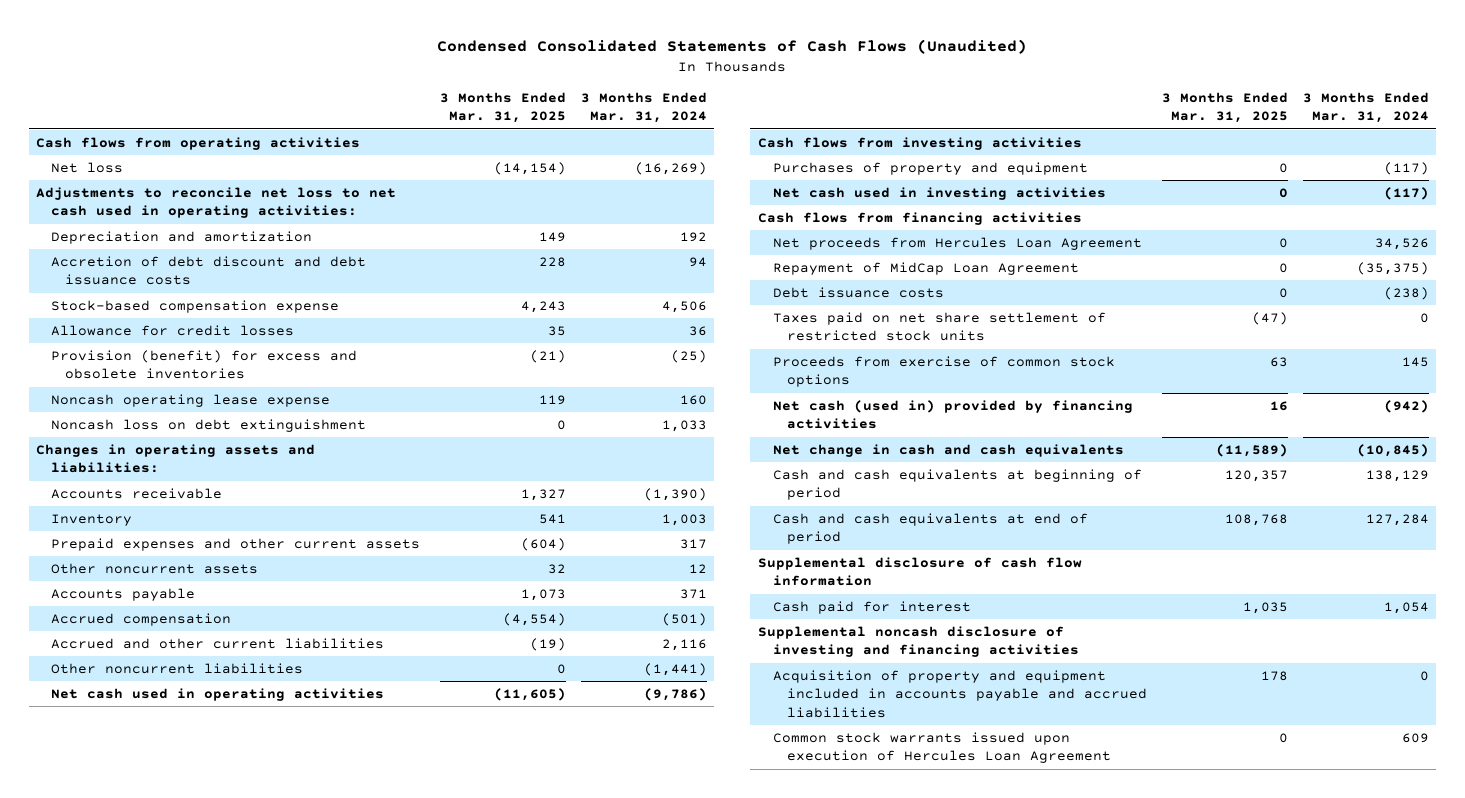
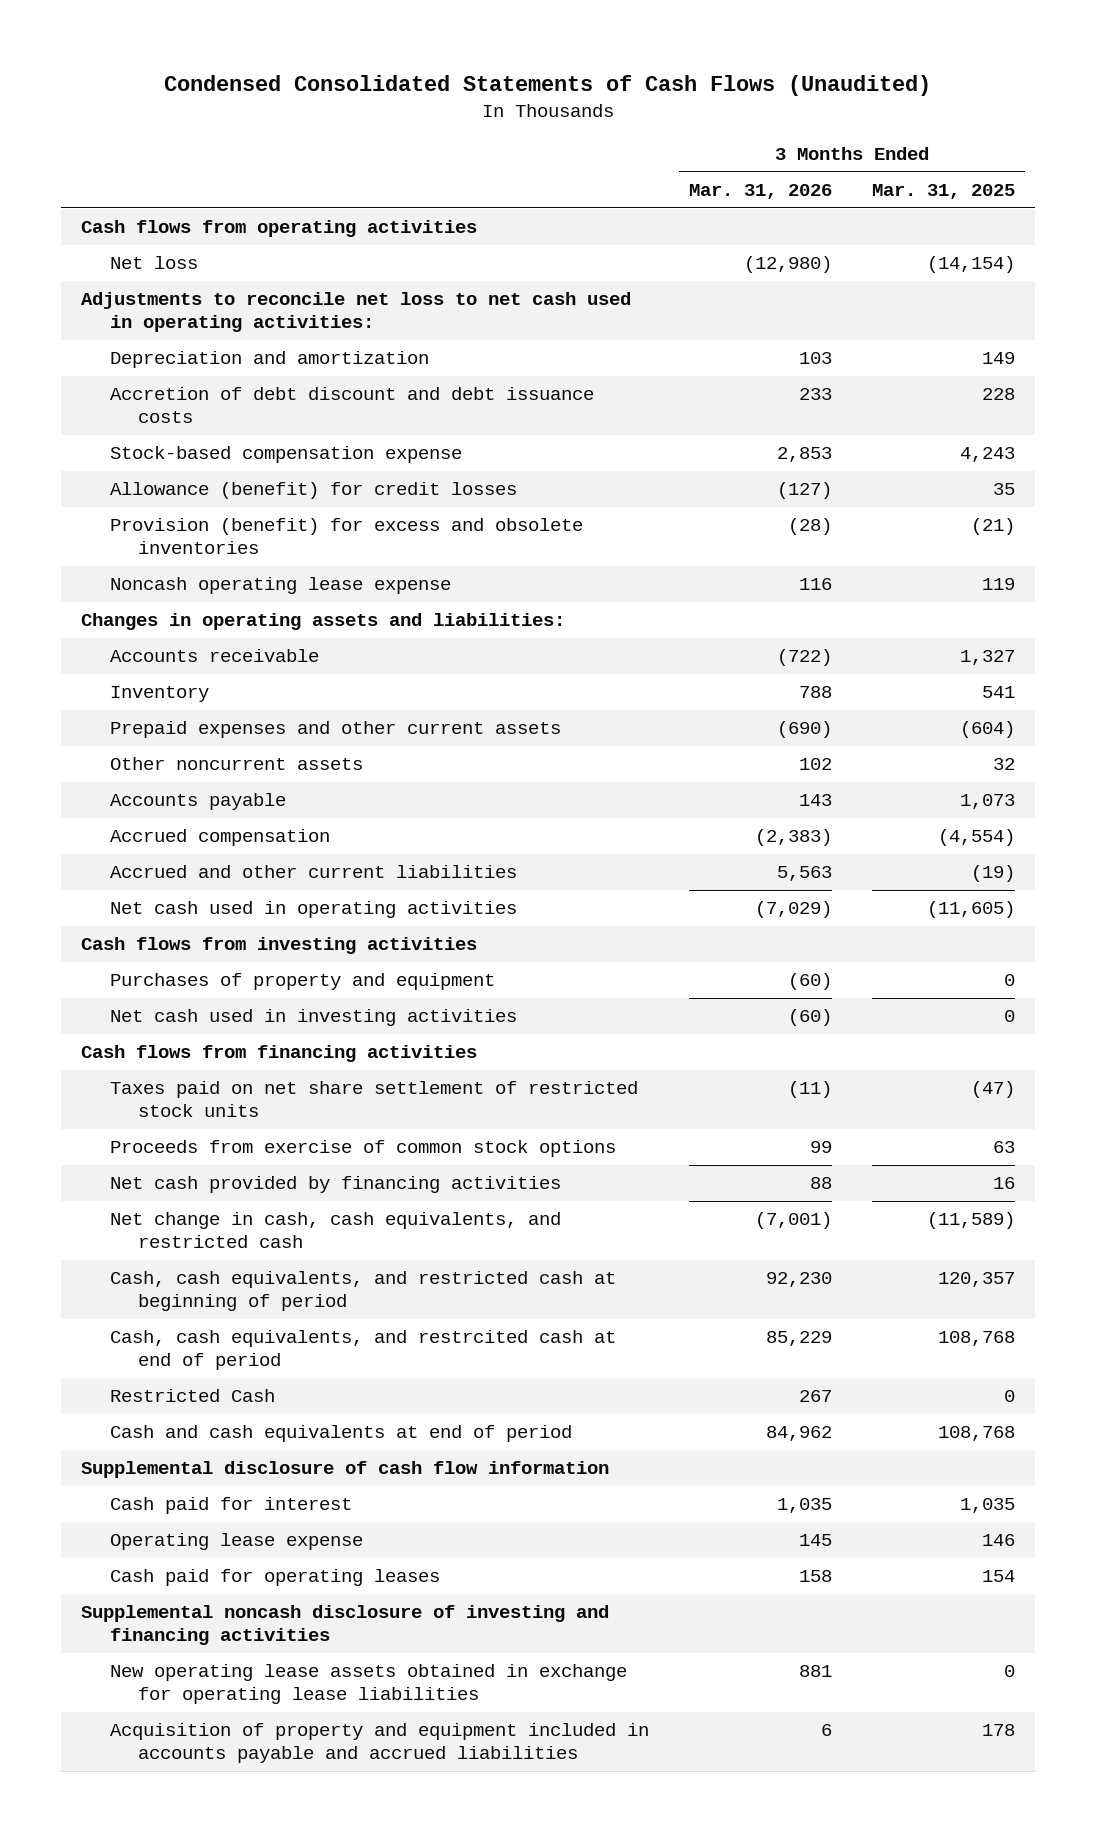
[580,91,707,124] 3 Months Ended Mar. 31, 2024 -> none
none -> [688,184,832,200] Mar. 31, 2026
[50,324,294,336] Allowance for credit losses -> [109,482,517,500] Allowance (benefit) for credit losses
[50,418,366,432] Noncash loss on debt extinguishment -> none
[50,662,303,674] Other noncurrent liabilities -> none
[772,236,1142,250] Net proceeds from Hercules Loan Agreement -> none
[772,261,1079,275] Repayment of MidCap Loan Agreement -> none
[772,286,944,298] Debt issuance costs -> none
[772,399,1133,430] Net cash (used in) provided by financing activities -> [109,1176,561,1194] Net cash provided by financing activities
[772,443,1124,457] Net change in cash and cash equivalents -> [109,1212,561,1249] Net change in cash, cash equivalents, and restricted cash
[772,468,1142,501] Cash and cash equivalents at beginning of period -> [109,1271,616,1312] Cash, cash equivalents, and restricted cash at beginning of period
none -> [109,1330,616,1371] Cash, cash equivalents, and restrcited cash at end of period
none -> [109,1389,275,1403] Restricted Cash
none -> [109,1533,363,1551] Operating lease expense
none -> [109,1569,440,1587] Cash paid for operating leases
none -> [109,1664,627,1705] New operating lease assets obtained in exchange for operating lease liabilities
[772,731,1112,764] Common stock warrants issued upon execution of Hercules Loan Agreement -> none

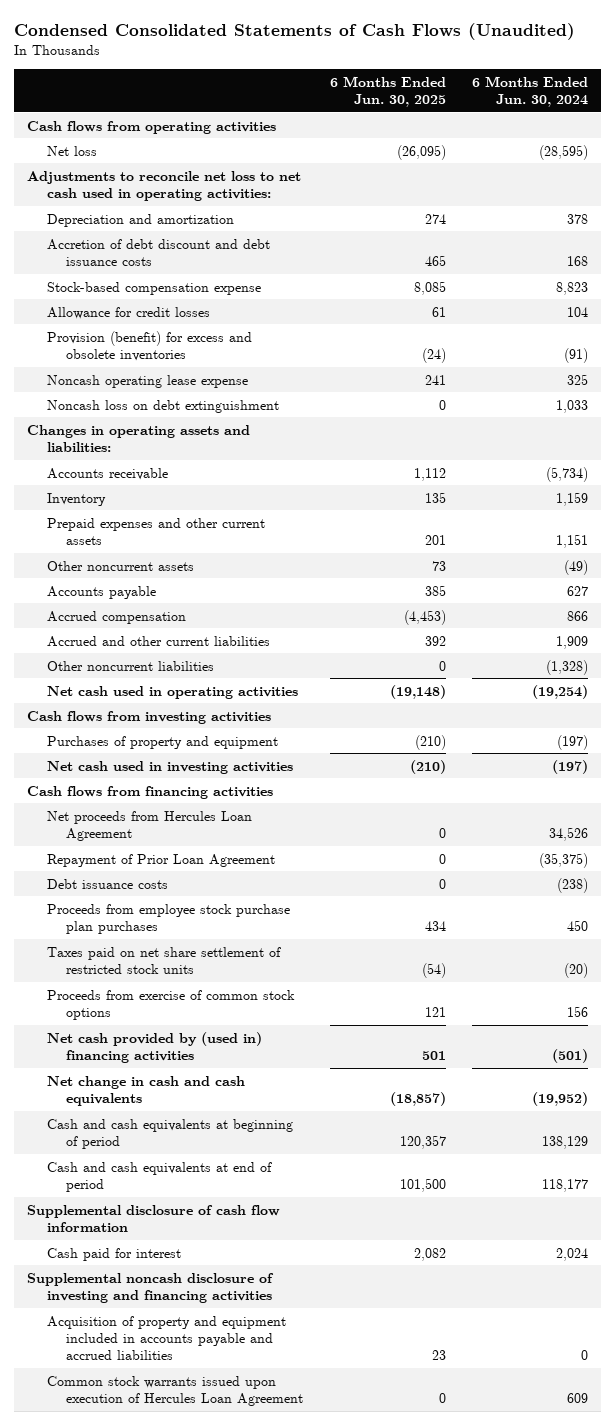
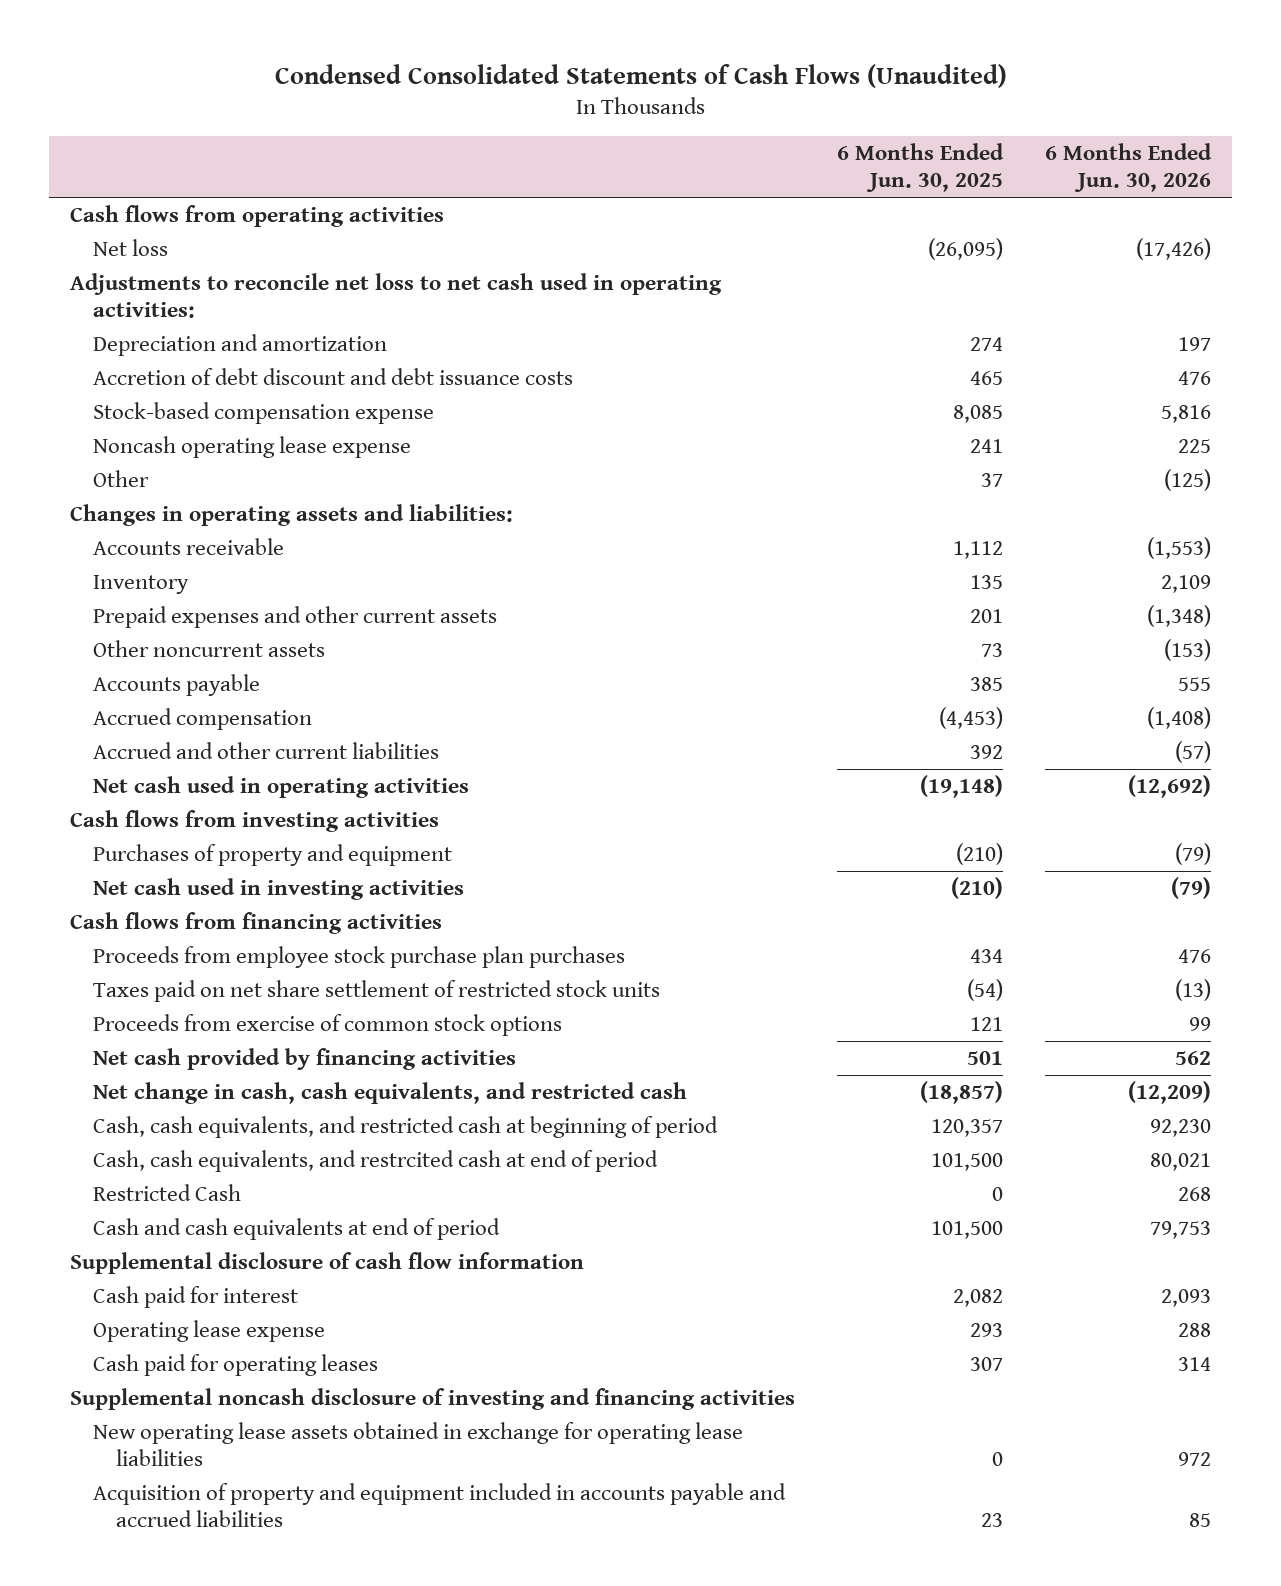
[472,75,589,108] 6 Months Ended Jun. 30, 2024 -> none
none -> [1045,142,1213,193] 6 Months Ended Jun. 30, 2026
[46,306,210,319] Allowance for credit losses -> none
[46,330,252,361] Provision (benefit) for excess and obsolete inventories -> none
[46,399,279,413] Noncash loss on debt extinguishment -> none
none -> [92,469,149,487] Other
[46,660,214,671] Other noncurrent liabilities -> none
[46,810,252,841] Net proceeds from Hercules Loan Agreement -> none
[46,853,275,867] Repayment of Prior Loan Agreement -> none
[46,878,168,889] Debt issuance costs -> none
[46,1031,262,1063] Net cash provided by (used in) financing activities -> [92,1047,516,1070] Net cash provided by financing activities
[46,1075,245,1106] Net change in cash and cash equivalents -> [92,1081,687,1104] Net change in cash, cash equivalents, and restricted cash
[46,1118,293,1149] Cash and cash equivalents at beginning of period -> [92,1115,718,1138] Cash, cash equivalents, and restricted cash at beginning of period
none -> [92,1149,658,1172] Cash, cash equivalents, and restrcited cash at end of period
none -> [92,1183,241,1201] Restricted Cash
none -> [92,1319,325,1342] Operating lease expense
none -> [92,1353,378,1376] Cash paid for operating leases
none -> [92,1421,743,1467] New operating lease assets obtained in exchange for operating lease liabilities
[46,1375,304,1406] Common stock warrants issued upon execution of Hercules Loan Agreement -> none

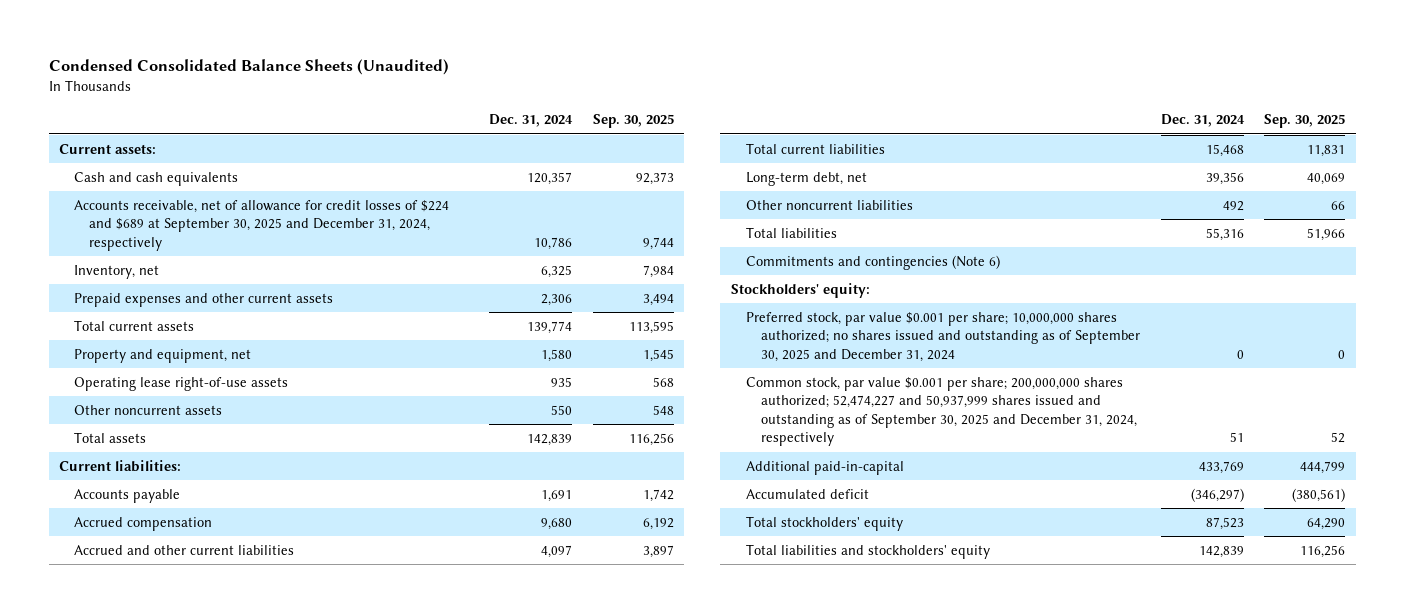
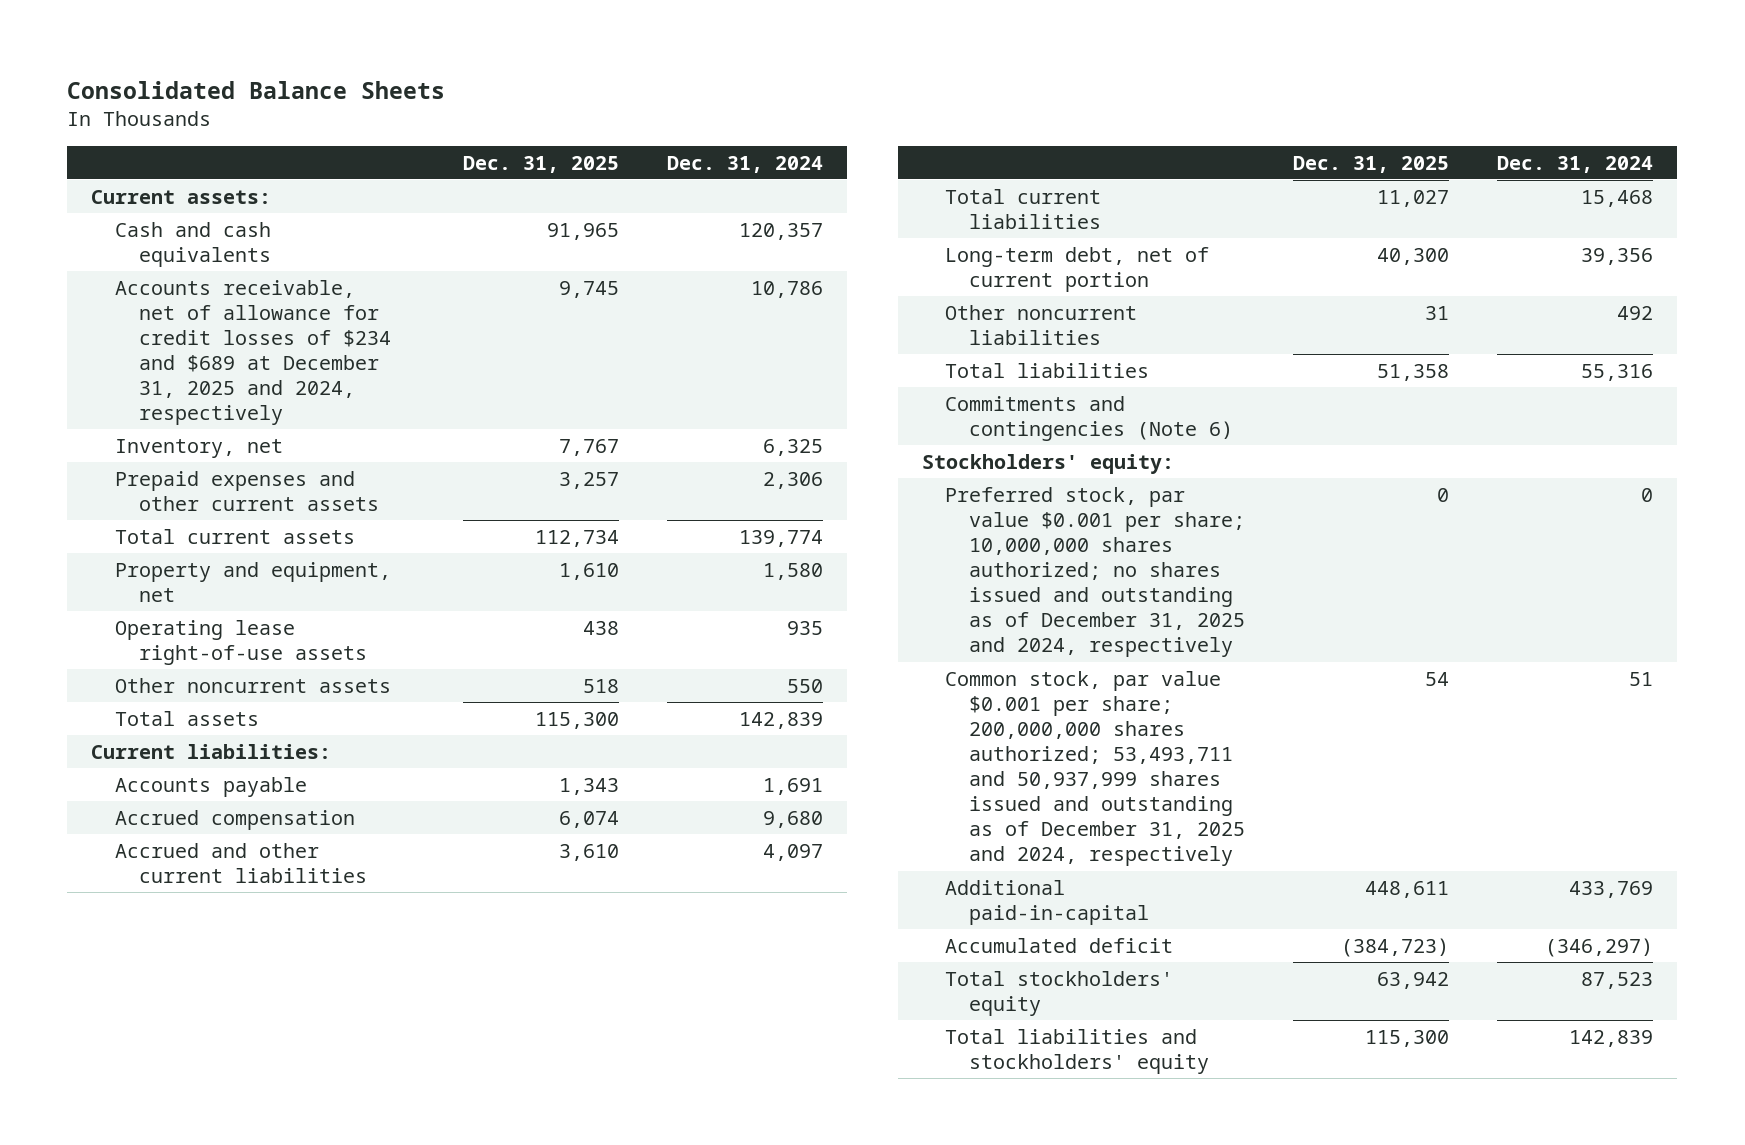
[48,59,449,76] Condensed Consolidated Balance Sheets (Unaudited) -> [67,80,446,99] Consolidated Balance Sheets
[592,113,674,128] Sep. 30, 2025 -> none
none -> [462,155,619,173] Dec. 31, 2025
[74,199,450,251] Accounts receivable, net of allowance for credit losses of $224 and $689 at September 30, 2025 and December 31, 2024, respectively -> [115,279,391,426] Accounts receivable, net of allowance for credit losses of $234 and $689 at December 31, 2025 and 2024, respectively
[745,171,867,186] Long-term debt, net -> [945,246,1210,292] Long-term debt, net of current portion
[745,311,1140,362] Preferred stock, par value $0.001 per share; 10,000,000 shares authorized; no shares issued and outstanding as of September 30, 2025 and December 31, 2024 -> [945,486,1245,658] Preferred stock, par value $0.001 per share; 10,000,000 shares authorized; no shares issued and outstanding as of December 31, 2025 and 2024, respectively
[745,376,1137,447] Common stock, par value $0.001 per share; 200,000,000 shares authorized; 52,474,227 and 50,937,999 shares issued and outstanding as of September 30, 2025 and December 31, 2024, respectively -> [945,670,1245,867] Common stock, par value $0.001 per share; 200,000,000 shares authorized; 53,493,711 and 50,937,999 shares issued and outstanding as of December 31, 2025 and 2024, respectively

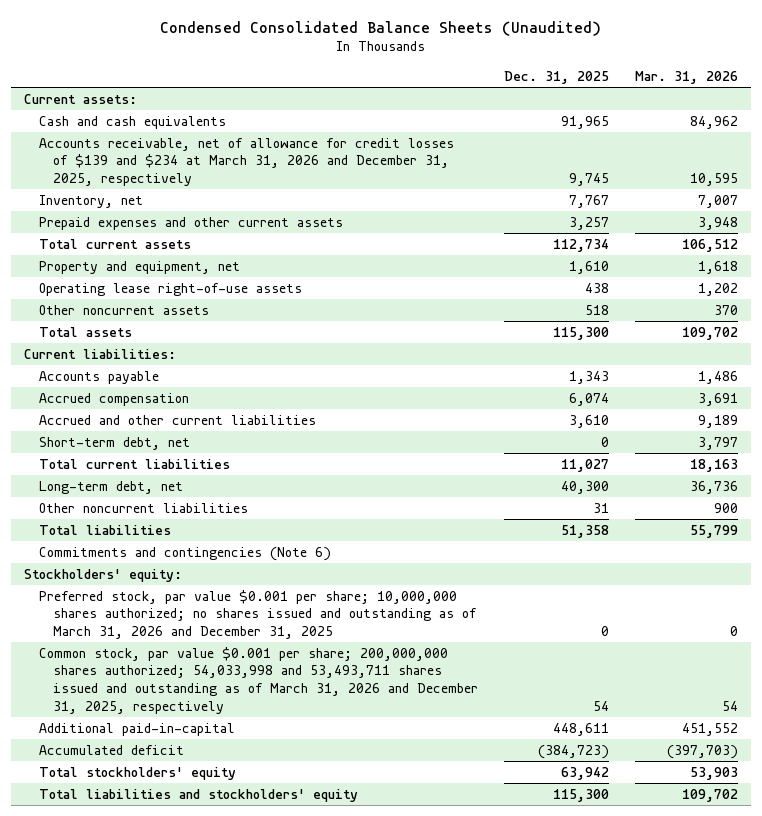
[67,80,446,99] Consolidated Balance Sheets -> [160,20,602,36] Condensed Consolidated Balance Sheets (Unaudited)
[667,155,824,173] Dec. 31, 2024 -> none
none -> [634,71,738,85] Mar. 31, 2026
[115,279,391,426] Accounts receivable, net of allowance for credit losses of $234 and $689 at December 31, 2025 and 2024, respectively -> [38,137,454,187] Accounts receivable, net of allowance for credit losses of $139 and $234 at March 31, 2026 and December 31, 2025, respectively
none -> [38,436,190,450] Short-term debt, net
[945,246,1210,292] Long-term debt, net of current portion -> [38,480,183,494] Long-term debt, net
[945,486,1245,658] Preferred stock, par value $0.001 per share; 10,000,000 shares authorized; no shares issued and outstanding as of December 31, 2025 and 2024, respectively -> [38,589,477,640] Preferred stock, par value $0.001 per share; 10,000,000 shares authorized; no shares issued and outstanding as of March 31, 2026 and December 31, 2025
[945,670,1245,867] Common stock, par value $0.001 per share; 200,000,000 shares authorized; 53,493,711 and 50,937,999 shares issued and outstanding as of December 31, 2025 and 2024, respectively -> [38,646,478,714] Common stock, par value $0.001 per share; 200,000,000 shares authorized; 54,033,998 and 53,493,711 shares issued and outstanding as of March 31, 2026 and December 31, 2025, respectively

